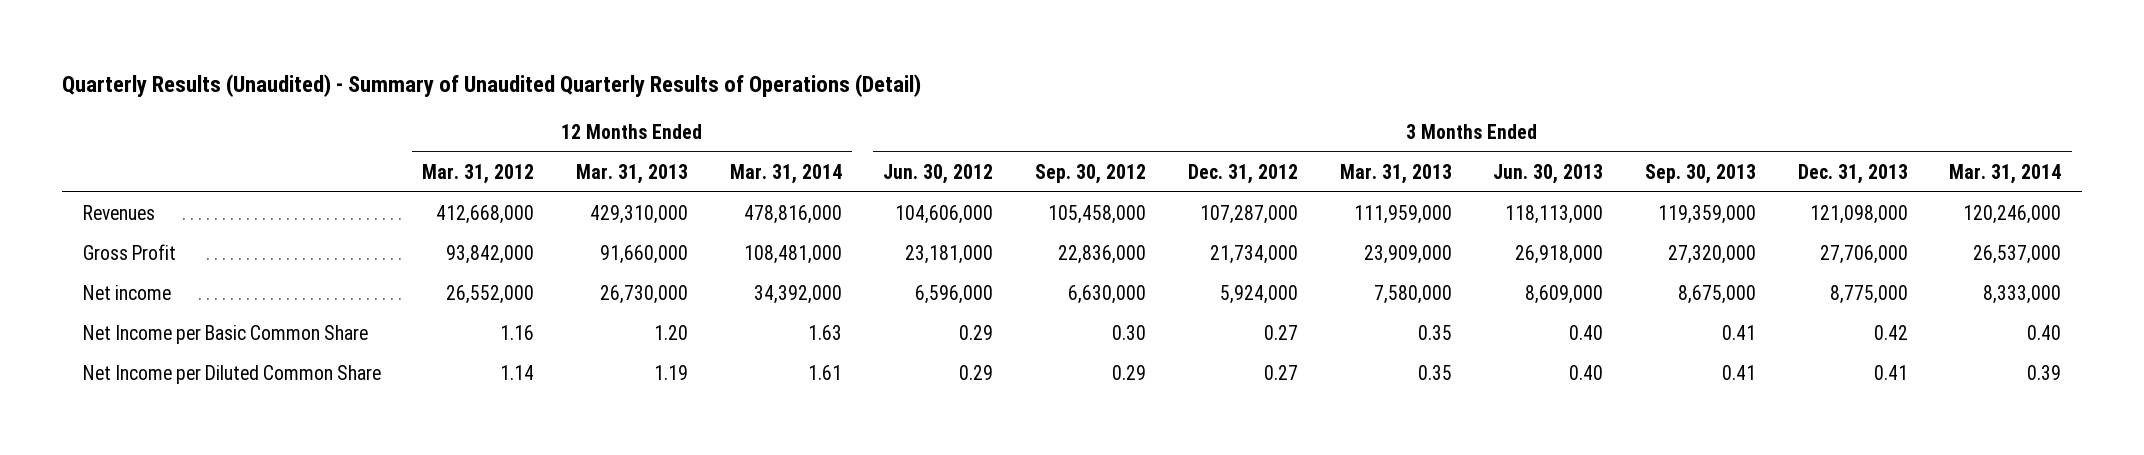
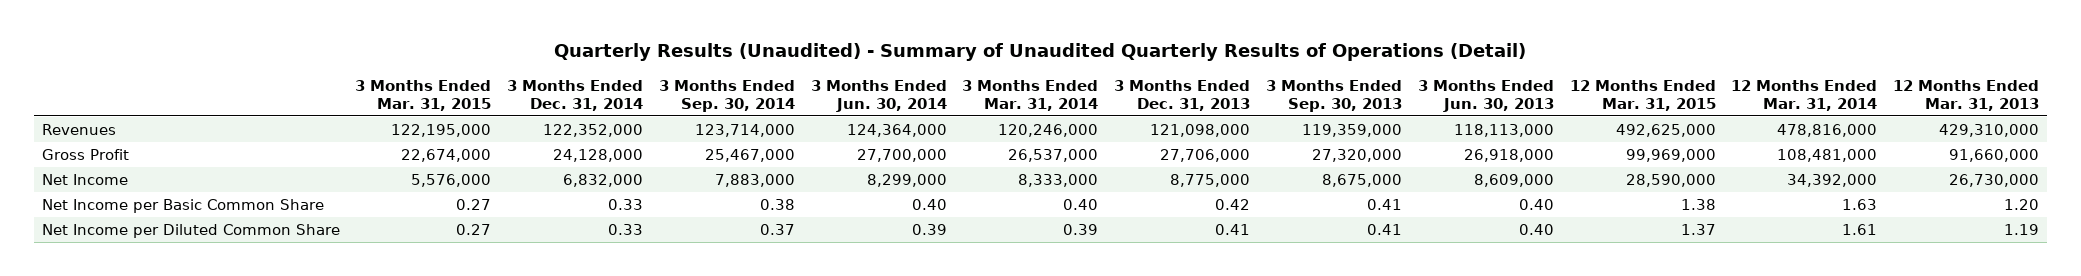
[422,163,535,184] Mar. 31, 2012 -> none
[883,163,994,184] Jun. 30, 2012 -> none
[1035,163,1147,184] Sep. 30, 2012 -> none
[1187,163,1298,184] Dec. 31, 2012 -> none
[1339,163,1452,184] Mar. 31, 2013 -> none
none -> [355,79,492,111] 3 Months Ended Mar. 31, 2015
none -> [507,79,644,111] 3 Months Ended Dec. 31, 2014
none -> [658,79,795,112] 3 Months Ended Sep. 30, 2014
none -> [810,79,947,112] 3 Months Ended Jun. 30, 2014
none -> [1569,79,1716,111] 12 Months Ended Mar. 31, 2015
[82,284,171,300] Net income -> [41,174,128,186] Net Income

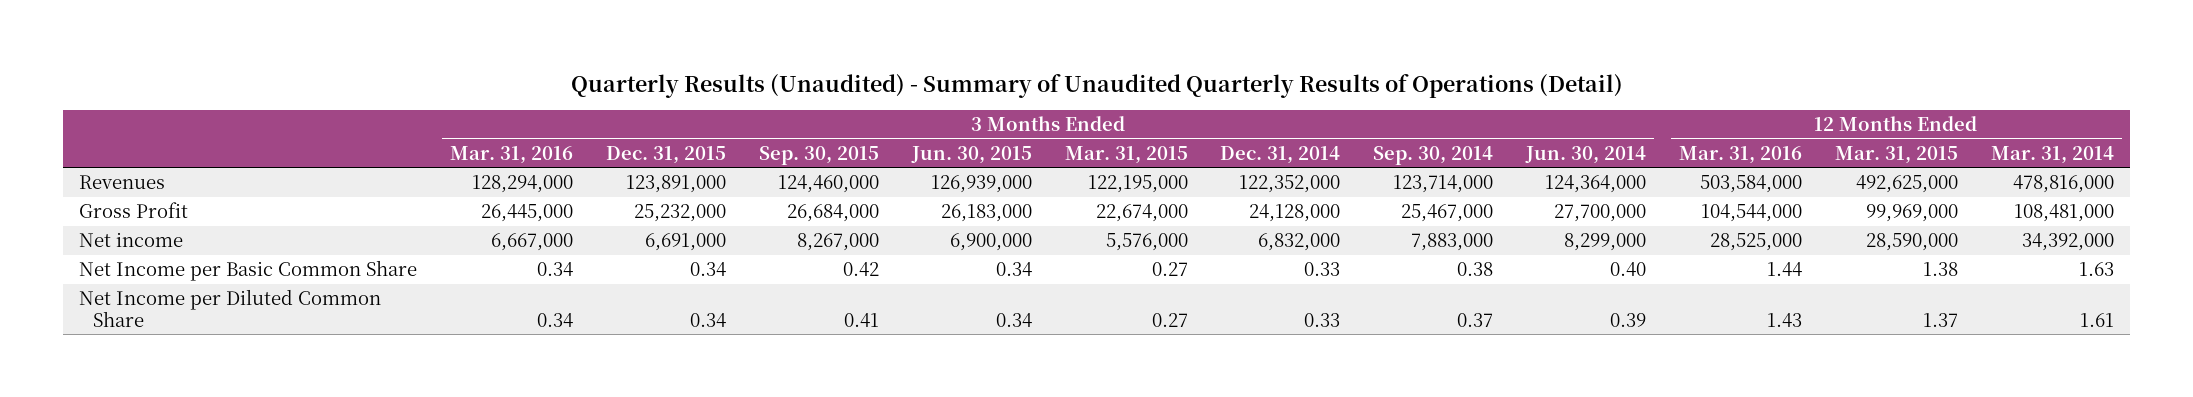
[962,79,1099,111] 3 Months Ended Mar. 31, 2014 -> none
[1114,79,1251,111] 3 Months Ended Dec. 31, 2013 -> none
[1266,79,1403,112] 3 Months Ended Sep. 30, 2013 -> none
[1417,79,1554,112] 3 Months Ended Jun. 30, 2013 -> none
[1893,79,2040,111] 12 Months Ended Mar. 31, 2013 -> none
none -> [450,145,574,164] Mar. 31, 2016
none -> [606,145,727,164] Dec. 31, 2015
none -> [758,145,879,165] Sep. 30, 2015
none -> [910,145,1032,164] Jun. 30, 2015
none -> [1678,145,1802,164] Mar. 31, 2016
[41,174,128,186] Net Income -> [79,232,184,248] Net income

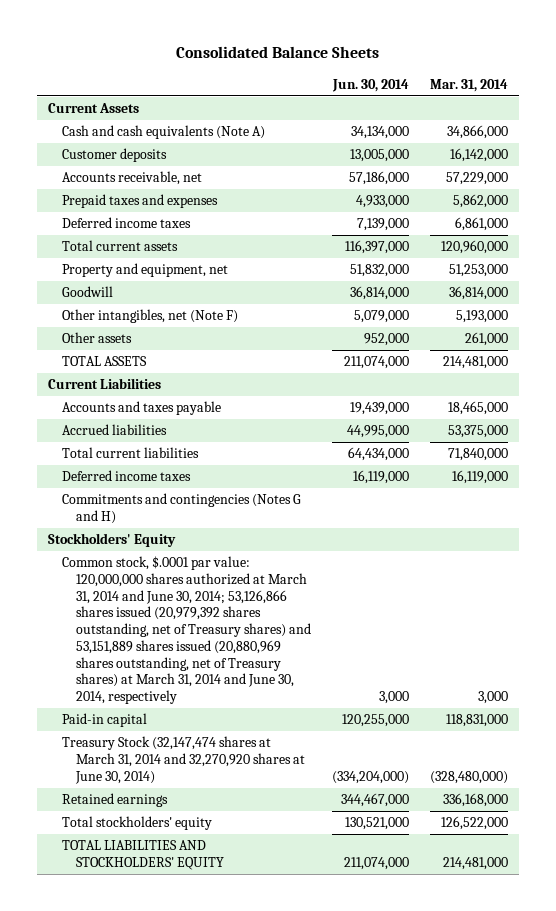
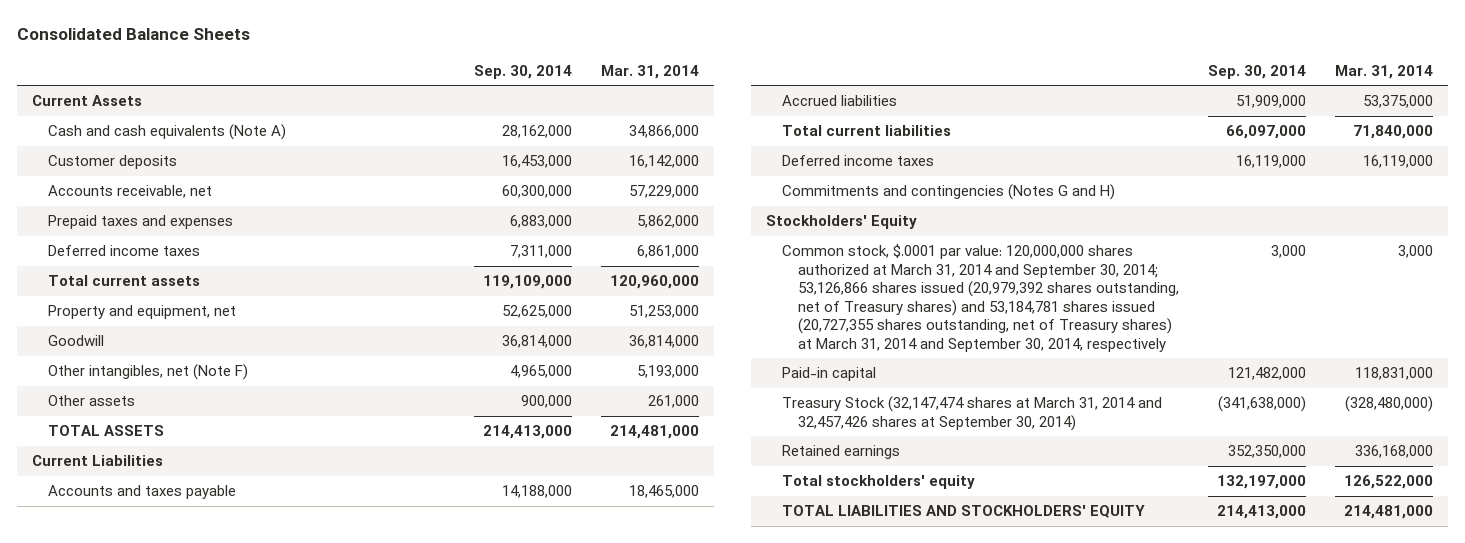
[332,78,410,92] Jun. 30, 2014 -> none
none -> [474,64,573,79] Sep. 30, 2014
[61,556,311,705] Common stock, $.0001 par value: 120,000,000 shares authorized at March 31, 2014 and June 30, 2014; 53,126,866 shares issued (20,979,392 shares outstanding, net of Treasury shares) and 53,151,889 shares issued (20,880,969 shares outstanding, net of Treasury shares) at March 31, 2014 and June 30, 2014, respectively -> [781,244,1179,352] Common stock, $.0001 par value: 120,000,000 shares authorized at March 31, 2014 and September 30, 2014; 53,126,866 shares issued (20,979,392 shares outstanding, net of Treasury shares) and 53,184,781 shares issued (20,727,355 shares outstanding, net of Treasury shares) at March 31, 2014 and September 30, 2014, respectively
[61,736,305,784] Treasury Stock (32,147,474 shares at March 31, 2014 and 32,270,920 shares at June 30, 2014) -> [781,396,1162,431] Treasury Stock (32,147,474 shares at March 31, 2014 and 32,457,426 shares at September 30, 2014)

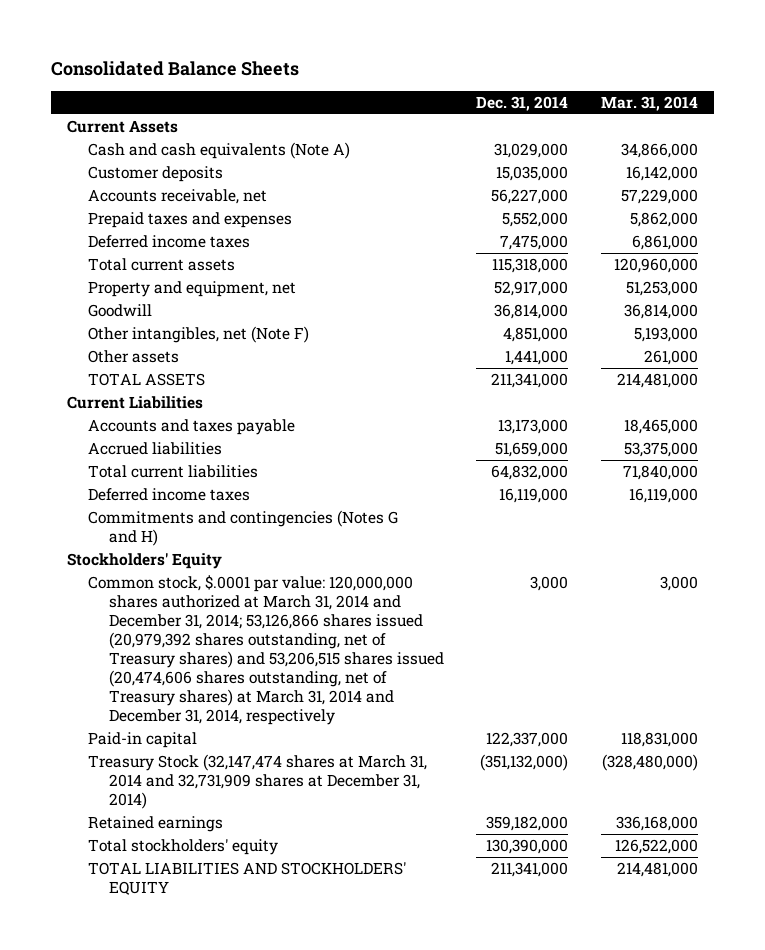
[474,64,573,79] Sep. 30, 2014 -> none
none -> [476,95,569,111] Dec. 31, 2014
[781,244,1179,352] Common stock, $.0001 par value: 120,000,000 shares authorized at March 31, 2014 and September 30, 2014; 53,126,866 shares issued (20,979,392 shares outstanding, net of Treasury shares) and 53,184,781 shares issued (20,727,355 shares outstanding, net of Treasury shares) at March 31, 2014 and September 30, 2014, respectively -> [88,575,445,726] Common stock, $.0001 par value: 120,000,000 shares authorized at March 31, 2014 and December 31, 2014; 53,126,866 shares issued (20,979,392 shares outstanding, net of Treasury shares) and 53,206,515 shares issued (20,474,606 shares outstanding, net of Treasury shares) at March 31, 2014 and December 31, 2014, respectively
[781,396,1162,431] Treasury Stock (32,147,474 shares at March 31, 2014 and 32,457,426 shares at September 30, 2014) -> [88,754,428,810] Treasury Stock (32,147,474 shares at March 31, 2014 and 32,731,909 shares at December 31, 2014)

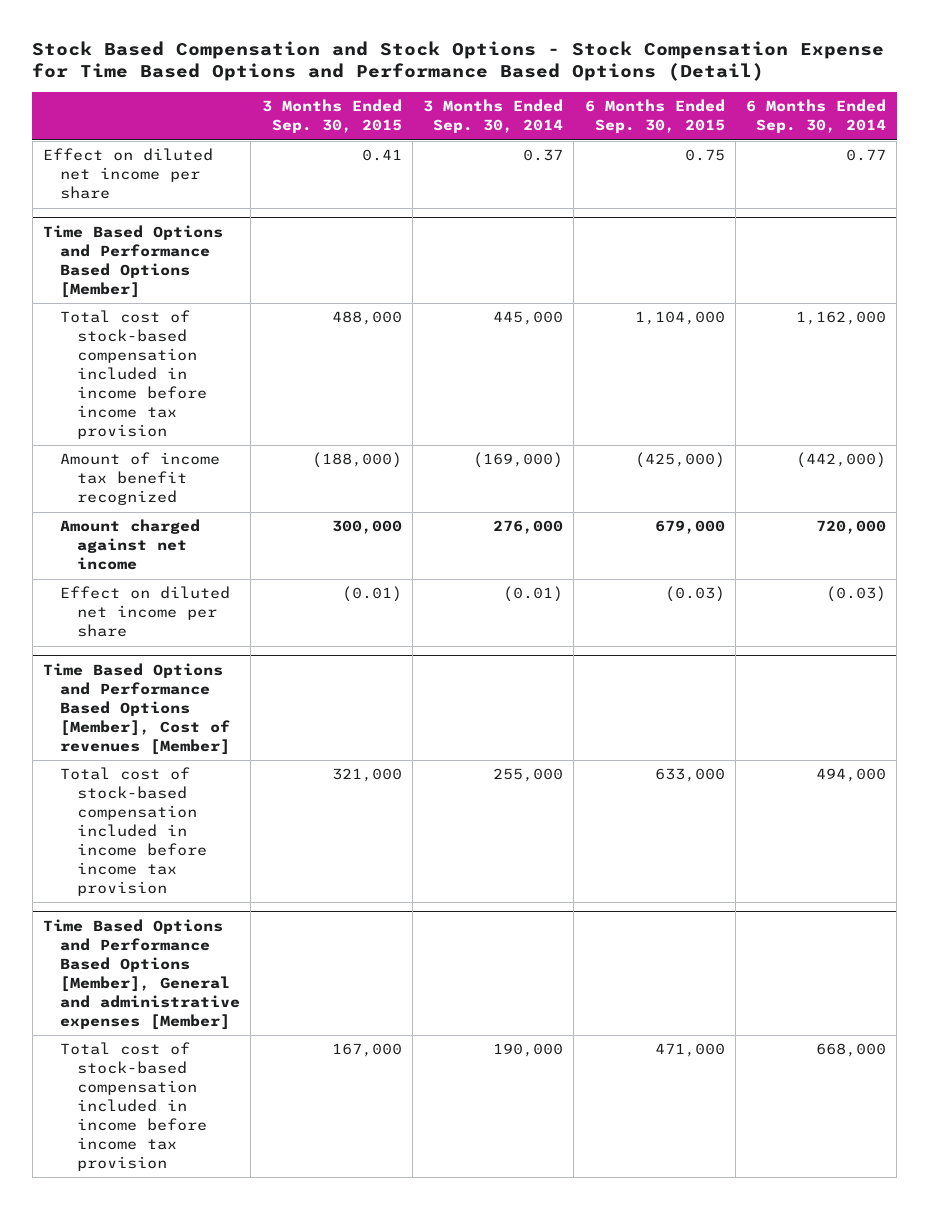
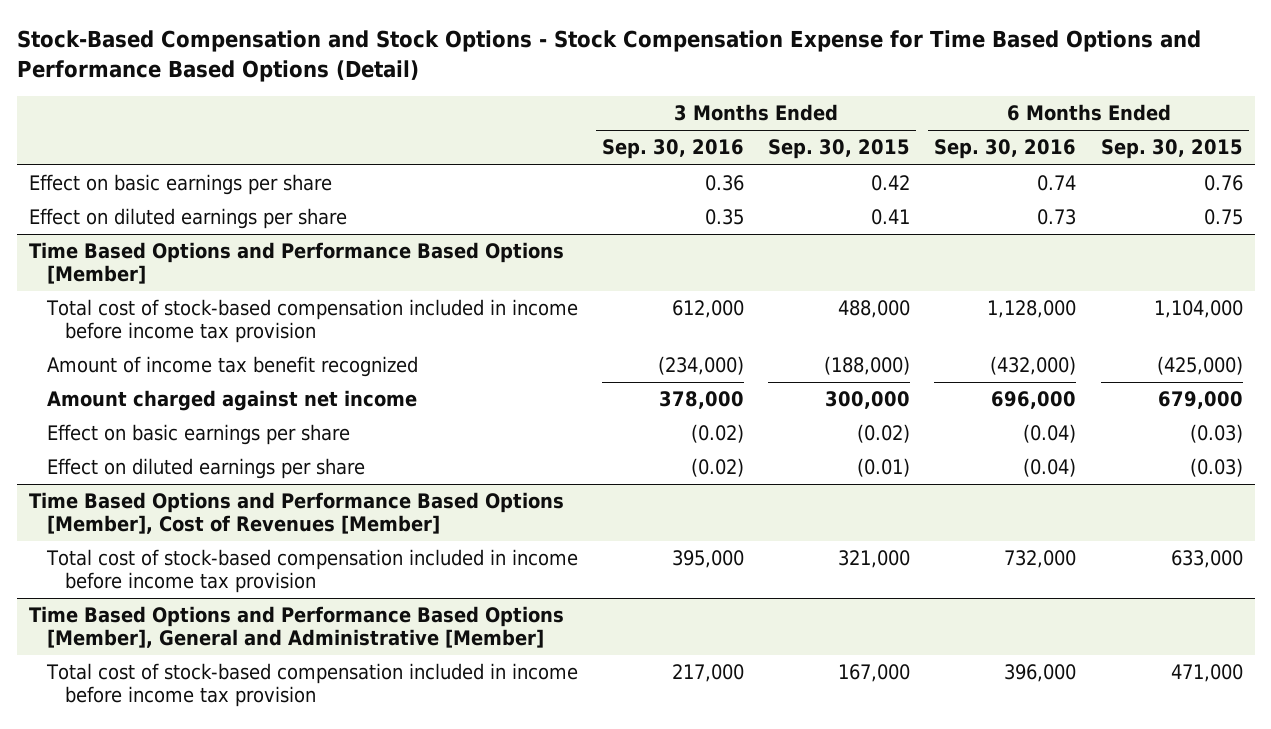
[32,40,885,82] Stock Based Compensation and Stock Options - Stock Compensation Expense for Time Based Options and Performance Based Options (Detail) -> [16,29,1201,82] Stock-Based Compensation and Stock Options - Stock Compensation Expense for Time Based Options and Performance Based Options (Detail)
[423,99,564,134] 3 Months Ended Sep. 30, 2014 -> none
[745,99,886,134] 6 Months Ended Sep. 30, 2014 -> none
none -> [602,139,745,160] Sep. 30, 2016
none -> [934,139,1077,160] Sep. 30, 2016
none -> [28,174,332,196] Effect on basic earnings per share
[42,148,213,200] Effect on diluted net income per share -> [28,208,347,230] Effect on diluted earnings per share
none -> [46,424,350,446] Effect on basic earnings per share
[60,586,231,638] Effect on diluted net income per share -> [46,458,365,480] Effect on diluted earnings per share
[42,662,231,755] Time Based Options and Performance Based Options [Member], Cost of revenues [Member] -> [28,492,564,535] Time Based Options and Performance Based Options [Member], Cost of Revenues [Member]
[42,918,241,1030] Time Based Options and Performance Based Options [Member], General and administrative expenses [Member] -> [28,606,564,649] Time Based Options and Performance Based Options [Member], General and Administrative [Member]

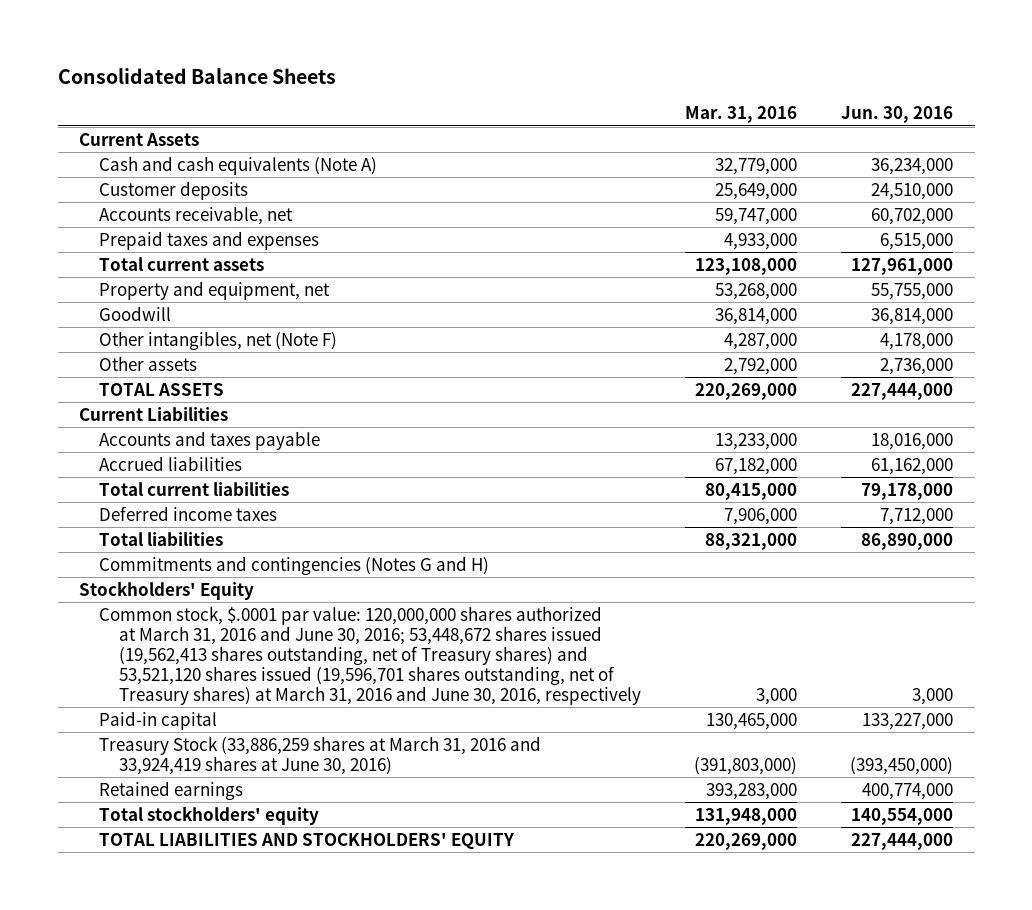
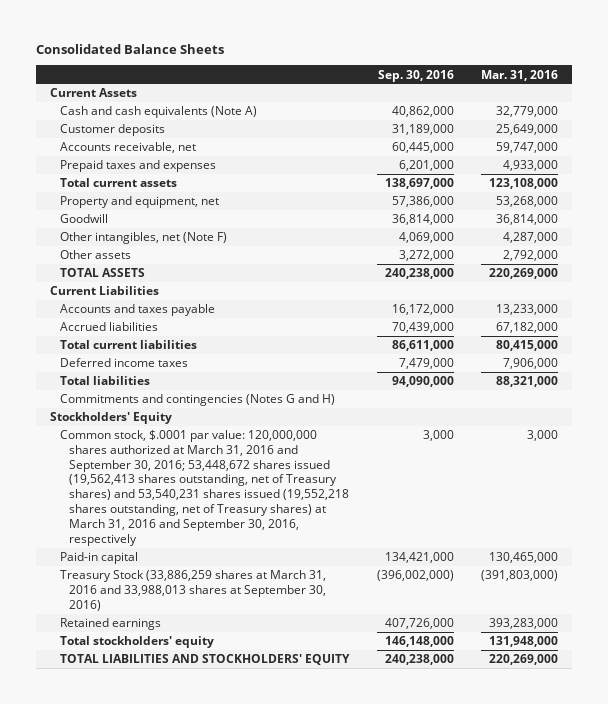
[841,106,954,124] Jun. 30, 2016 -> none
none -> [377,69,454,82] Sep. 30, 2016
[99,605,642,705] Common stock, $.0001 par value: 120,000,000 shares authorized at March 31, 2016 and June 30, 2016; 53,448,672 shares issued (19,562,413 shares outstanding, net of Treasury shares) and 53,521,120 shares issued (19,596,701 shares outstanding, net of Treasury shares) at March 31, 2016 and June 30, 2016, respectively -> [59,430,350,546] Common stock, $.0001 par value: 120,000,000 shares authorized at March 31, 2016 and September 30, 2016; 53,448,672 shares issued (19,562,413 shares outstanding, net of Treasury shares) and 53,540,231 shares issued (19,552,218 shares outstanding, net of Treasury shares) at March 31, 2016 and September 30, 2016, respectively
[99,735,542,775] Treasury Stock (33,886,259 shares at March 31, 2016 and 33,924,419 shares at June 30, 2016) -> [59,570,327,611] Treasury Stock (33,886,259 shares at March 31, 2016 and 33,988,013 shares at September 30, 2016)

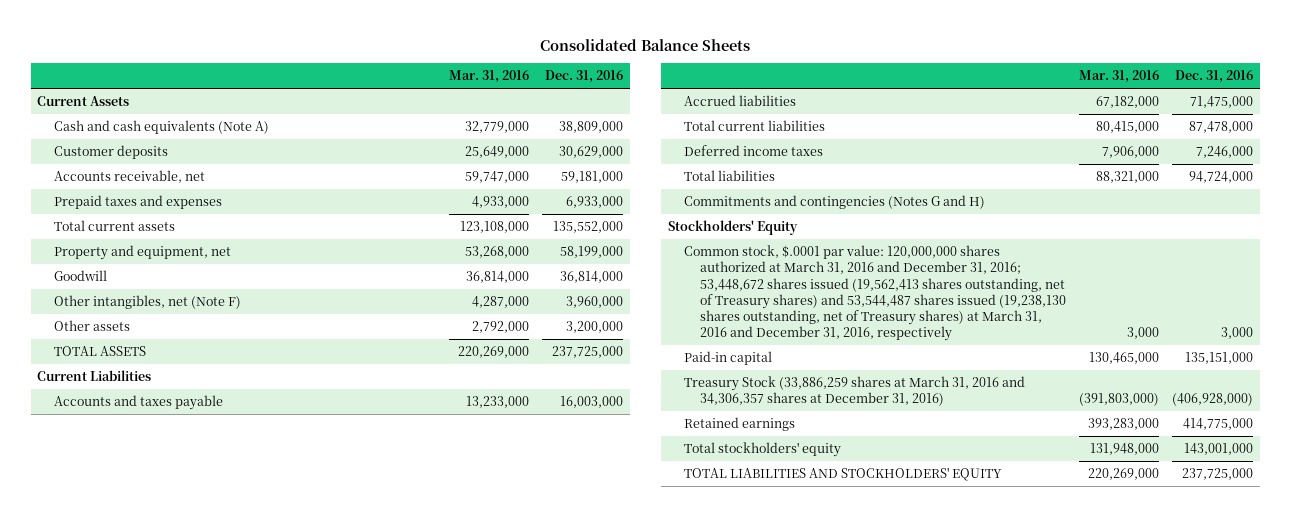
[377,69,454,82] Sep. 30, 2016 -> none
none -> [545,70,624,84] Dec. 31, 2016
[59,430,350,546] Common stock, $.0001 par value: 120,000,000 shares authorized at March 31, 2016 and September 30, 2016; 53,448,672 shares issued (19,562,413 shares outstanding, net of Treasury shares) and 53,540,231 shares issued (19,552,218 shares outstanding, net of Treasury shares) at March 31, 2016 and September 30, 2016, respectively -> [684,245,1067,342] Common stock, $.0001 par value: 120,000,000 shares authorized at March 31, 2016 and December 31, 2016; 53,448,672 shares issued (19,562,413 shares outstanding, net of Treasury shares) and 53,544,487 shares issued (19,238,130 shares outstanding, net of Treasury shares) at March 31, 2016 and December 31, 2016, respectively
[59,570,327,611] Treasury Stock (33,886,259 shares at March 31, 2016 and 33,988,013 shares at September 30, 2016) -> [684,376,1026,407] Treasury Stock (33,886,259 shares at March 31, 2016 and 34,306,357 shares at December 31, 2016)

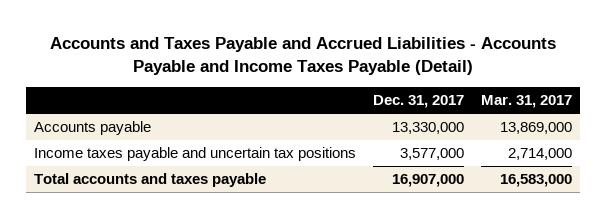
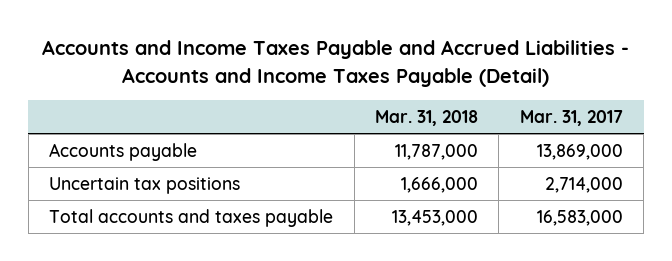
[49,37,556,76] Accounts and Taxes Payable and Accrued Liabilities - Accounts Payable and Income Taxes Payable (Detail) -> [41,40,629,87] Accounts and Income Taxes Payable and Accrued Liabilities - Accounts and Income Taxes Payable (Detail)
[372,95,464,109] Dec. 31, 2017 -> none
none -> [374,109,478,126] Mar. 31, 2018
[34,147,357,162] Income taxes payable and uncertain tax positions -> [49,176,241,194] Uncertain tax positions

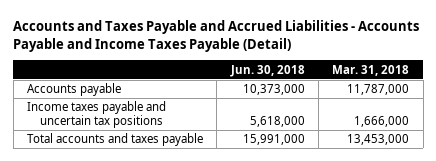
[41,40,629,87] Accounts and Income Taxes Payable and Accrued Liabilities - Accounts and Income Taxes Payable (Detail) -> [13,20,420,53] Accounts and Taxes Payable and Accrued Liabilities - Accounts Payable and Income Taxes Payable (Detail)
[519,109,623,126] Mar. 31, 2017 -> none
none -> [229,64,305,77] Jun. 30, 2018
[49,176,241,194] Uncertain tax positions -> [27,101,167,128] Income taxes payable and uncertain tax positions

